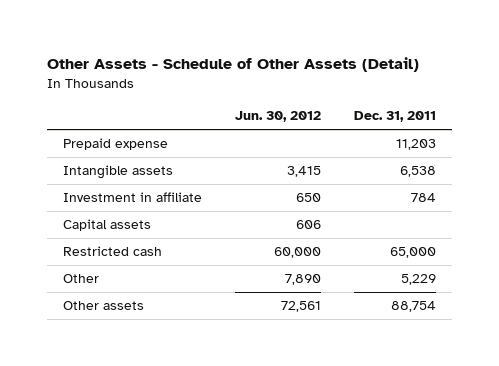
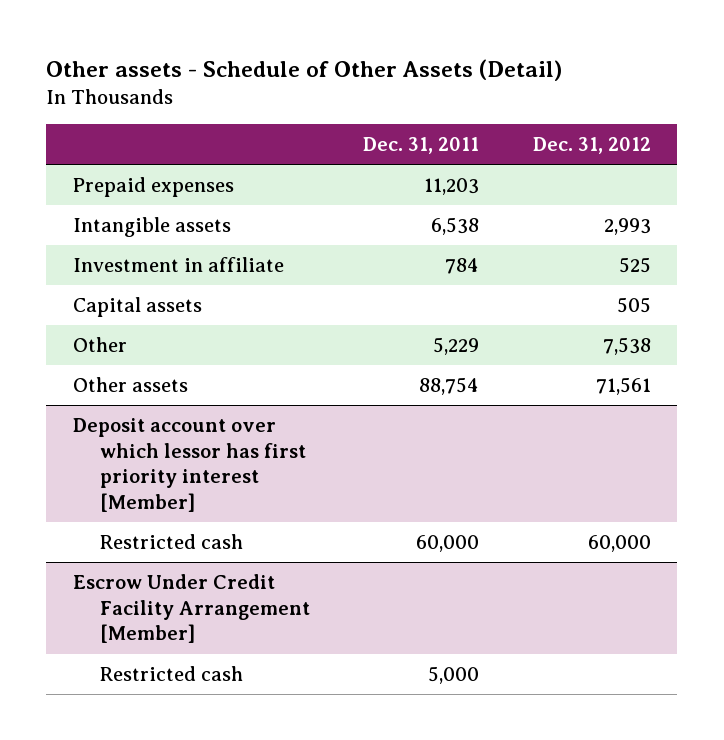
[47,56,420,72] Other Assets - Schedule of Other Assets (Detail) -> [46,59,563,82] Other assets - Schedule of Other Assets (Detail)
[235,111,322,123] Jun. 30, 2012 -> none
none -> [532,137,651,155] Dec. 31, 2012
[63,138,169,151] Prepaid expense -> [72,177,234,198] Prepaid expenses
[63,246,163,257] Restricted cash -> none
none -> [72,418,307,513] Deposit account over which lessor has first priority interest [Member]
none -> [100,534,244,550] Restricted cash
none -> [72,574,311,644] Escrow Under Credit Facility Arrangement [Member]
none -> [100,666,244,682] Restricted cash

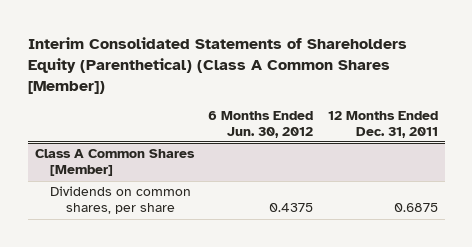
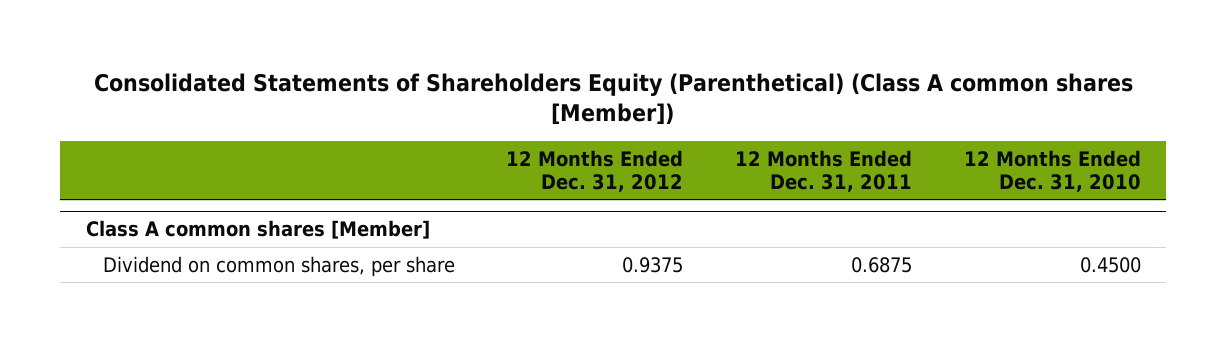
[27,36,407,94] Interim Consolidated Statements of Shareholders Equity (Parenthetical) (Class A Common Shares [Member]) -> [94,72,1134,126] Consolidated Statements of Shareholders Equity (Parenthetical) (Class A common shares [Member])
[208,110,314,138] 6 Months Ended Jun. 30, 2012 -> none
none -> [506,149,684,193] 12 Months Ended Dec. 31, 2012
none -> [963,149,1141,193] 12 Months Ended Dec. 31, 2010
[34,149,195,177] Class A Common Shares [Member] -> [85,220,430,240] Class A common shares [Member]
[50,186,192,215] Dividends on common shares, per share -> [102,255,455,277] Dividend on common shares, per share

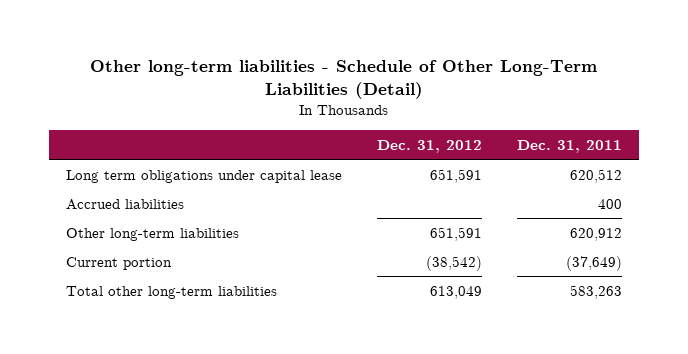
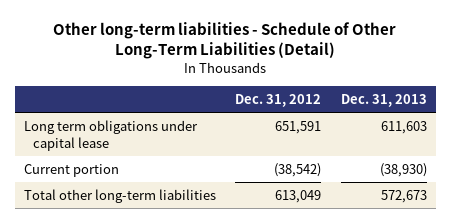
[516,140,622,154] Dec. 31, 2011 -> none
none -> [340,94,427,108] Dec. 31, 2013
[65,198,184,210] Accrued liabilities -> none
[65,227,239,241] Other long-term liabilities -> none

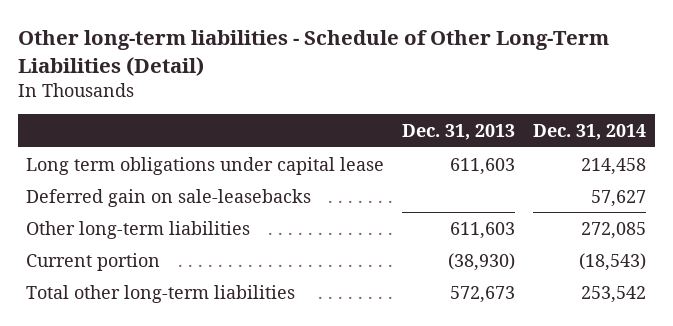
[235,94,322,108] Dec. 31, 2012 -> none
none -> [533,124,647,141] Dec. 31, 2014
none -> [26,188,312,207] Deferred gain on sale-leasebacks
none -> [26,220,251,239] Other long-term liabilities

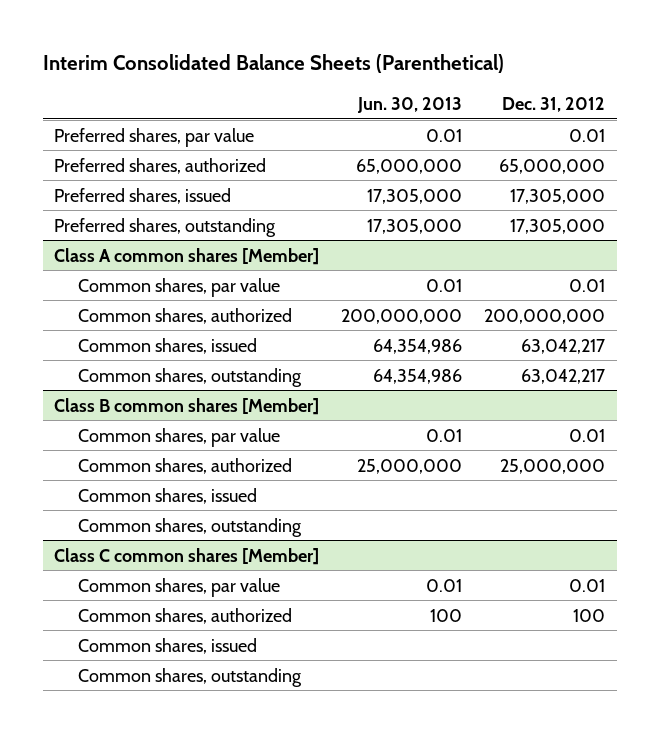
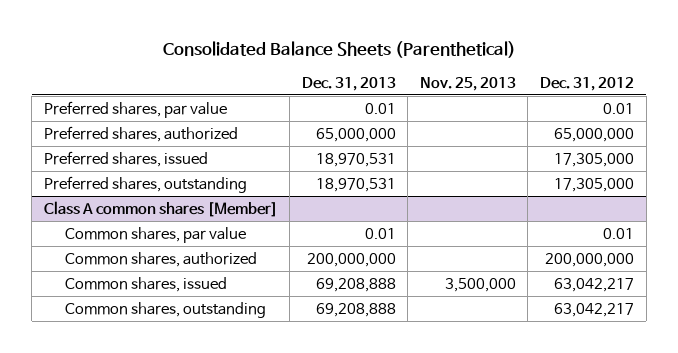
[42,54,504,74] Interim Consolidated Balance Sheets (Parenthetical) -> [162,40,516,58] Consolidated Balance Sheets (Parenthetical)
[357,96,463,113] Jun. 30, 2013 -> none
none -> [301,76,396,91] Dec. 31, 2013
none -> [419,76,516,91] Nov. 25, 2013
[53,397,319,415] Class B common shares [Member] -> none
[77,427,280,447] Common shares, par value -> none
[77,457,292,474] Common shares, authorized -> none
[77,487,257,504] Common shares, issued -> none
[77,517,302,537] Common shares, outstanding -> none
[53,547,319,565] Class C common shares [Member] -> none
[77,577,280,597] Common shares, par value -> none
[77,607,292,624] Common shares, authorized -> none
[77,637,257,654] Common shares, issued -> none
[77,667,302,687] Common shares, outstanding -> none

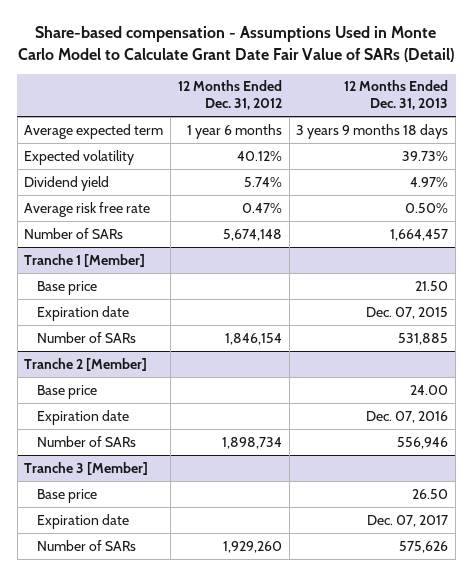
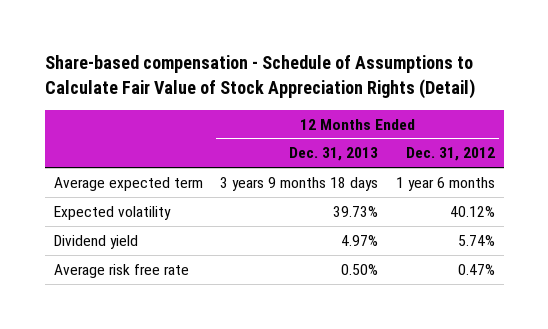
[18,26,455,62] Share-based compensation - Assumptions Used in Monte Carlo Model to Calculate Grant Date Fair Value of SARs (Detail) -> [44,55,475,99] Share-based compensation - Schedule of Assumptions to Calculate Fair Value of Stock Appreciation Rights (Detail)
[24,227,124,239] Number of SARs -> none
[24,253,146,267] Tranche 1 [Member] -> none
[36,280,97,295] Base price -> none
[36,305,129,321] Expiration date -> none
[36,331,136,343] Number of SARs -> none
[24,357,148,371] Tranche 2 [Member] -> none
[36,384,97,399] Base price -> none
[36,409,129,425] Expiration date -> none
[36,435,136,447] Number of SARs -> none
[24,461,149,475] Tranche 3 [Member] -> none
[36,488,97,503] Base price -> none
[36,513,129,529] Expiration date -> none
[36,539,136,551] Number of SARs -> none

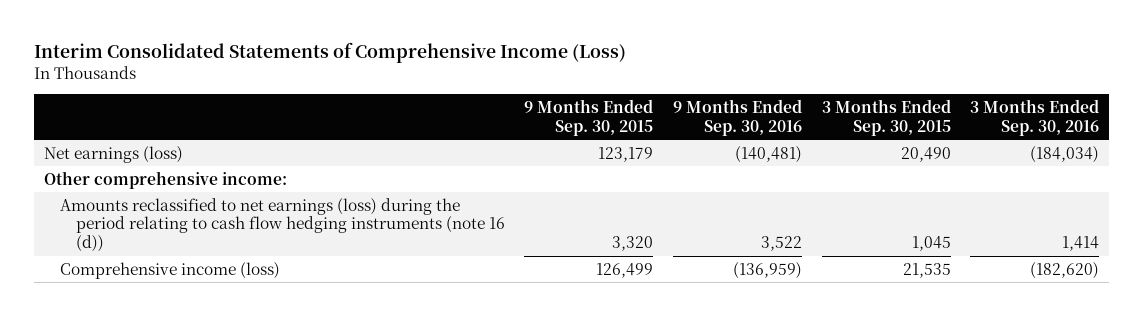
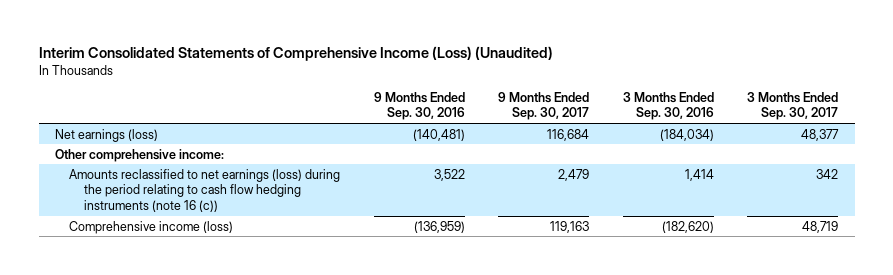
[34,42,627,64] Interim Consolidated Statements of Comprehensive Income (Loss) -> [38,45,553,61] Interim Consolidated Statements of Comprehensive Income (Loss) (Unaudited)
[524,99,654,136] 9 Months Ended Sep. 30, 2015 -> none
[821,99,951,136] 3 Months Ended Sep. 30, 2015 -> none
none -> [498,91,590,121] 9 Months Ended Sep. 30, 2017
none -> [747,91,839,121] 3 Months Ended Sep. 30, 2017
[59,197,505,252] Amounts reclassified to net earnings (loss) during the period relating to cash flow hedging instruments (note 16 (d)) -> [69,168,341,213] Amounts reclassified to net earnings (loss) during the period relating to cash flow hedging instruments (note 16 (c))

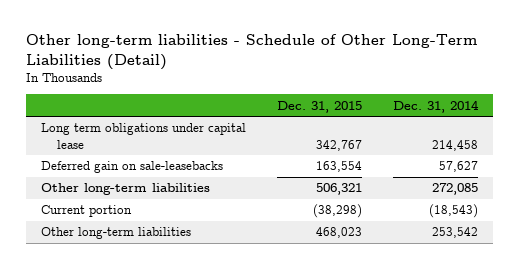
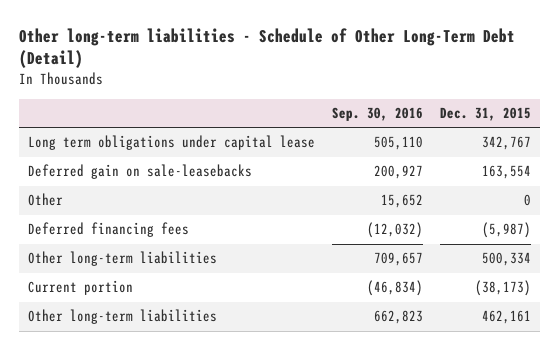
[25,34,477,70] Other long-term liabilities - Schedule of Other Long-Term Liabilities (Detail) -> [19,27,516,69] Other long-term liabilities - Schedule of Other Long-Term Debt (Detail)
[392,99,479,113] Dec. 31, 2014 -> none
none -> [331,107,423,122] Sep. 30, 2016
none -> [27,193,63,207] Other
none -> [27,222,189,238] Deferred financing fees
[315,183,362,196] 506,321 -> [482,252,532,267] 500,334
[312,204,362,219] (38,298) -> [475,280,532,297] (38,173)
[315,227,362,239] 468,023 -> [482,310,532,325] 462,161

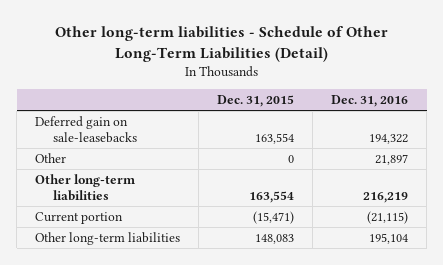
[19,27,516,69] Other long-term liabilities - Schedule of Other Long-Term Debt (Detail) -> [54,26,388,62] Other long-term liabilities - Schedule of Other Long-Term Liabilities (Detail)
[331,107,423,122] Sep. 30, 2016 -> none
none -> [331,94,409,107] Dec. 31, 2016
[27,135,315,151] Long term obligations under capital lease -> none
[27,222,189,238] Deferred financing fees -> none
[482,252,532,267] 500,334 -> [249,191,295,204] 163,554
[475,280,532,297] (38,173) -> [253,210,295,224] (15,471)
[482,310,532,325] 462,161 -> [255,233,295,244] 148,083

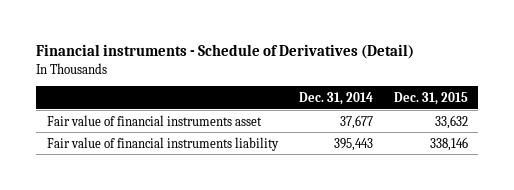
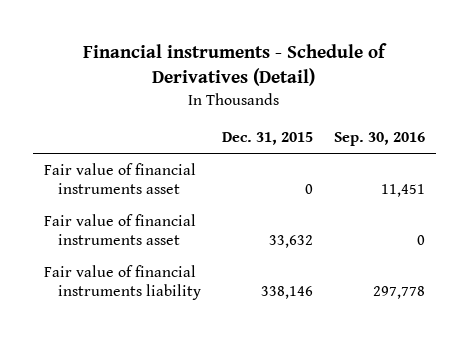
[298,91,373,105] Dec. 31, 2014 -> none
none -> [333,132,425,147] Sep. 30, 2016
none -> [43,162,196,194] Fair value of financial instruments asset

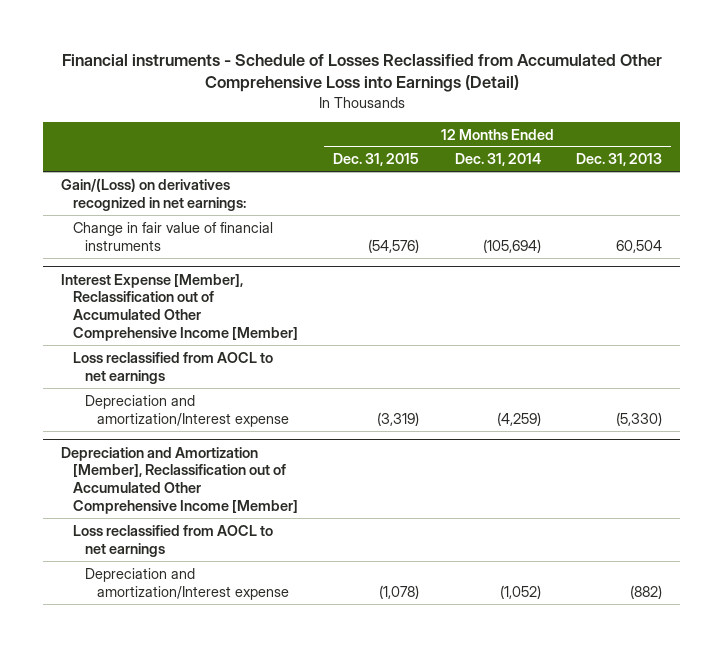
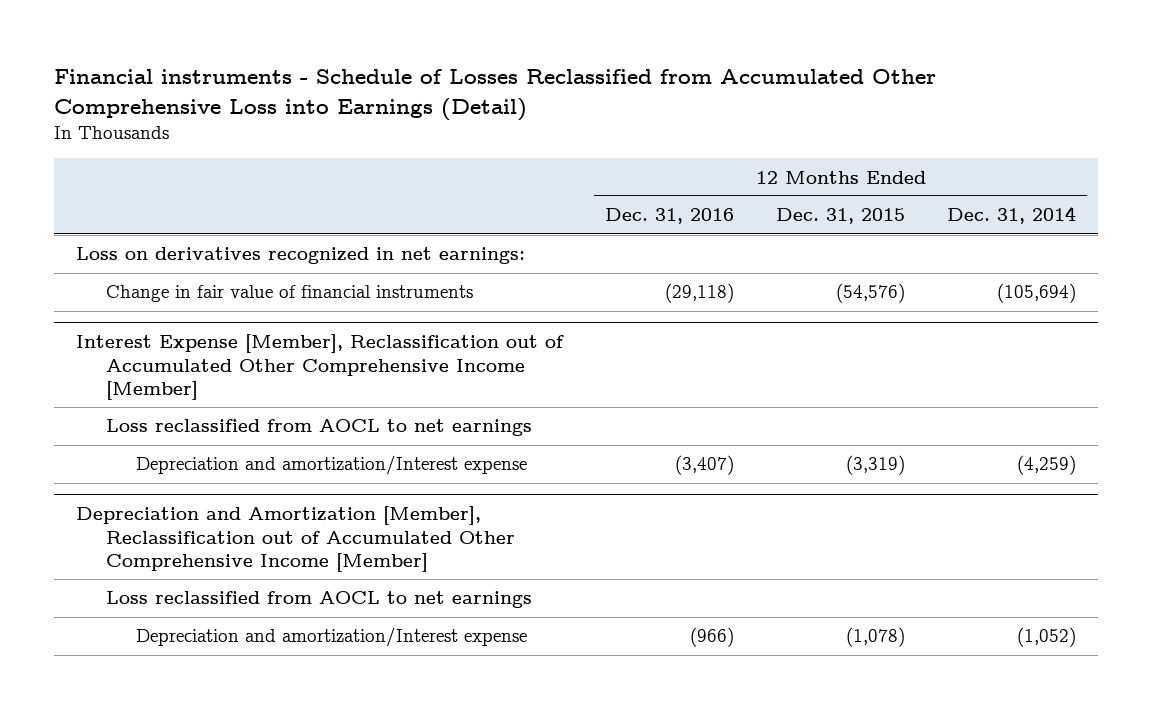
[576,153,663,167] Dec. 31, 2013 -> none
none -> [604,208,734,225] Dec. 31, 2016
[60,177,246,211] Gain/(Loss) on derivatives recognized in net earnings: -> [75,247,525,265] Loss on derivatives recognized in net earnings:

